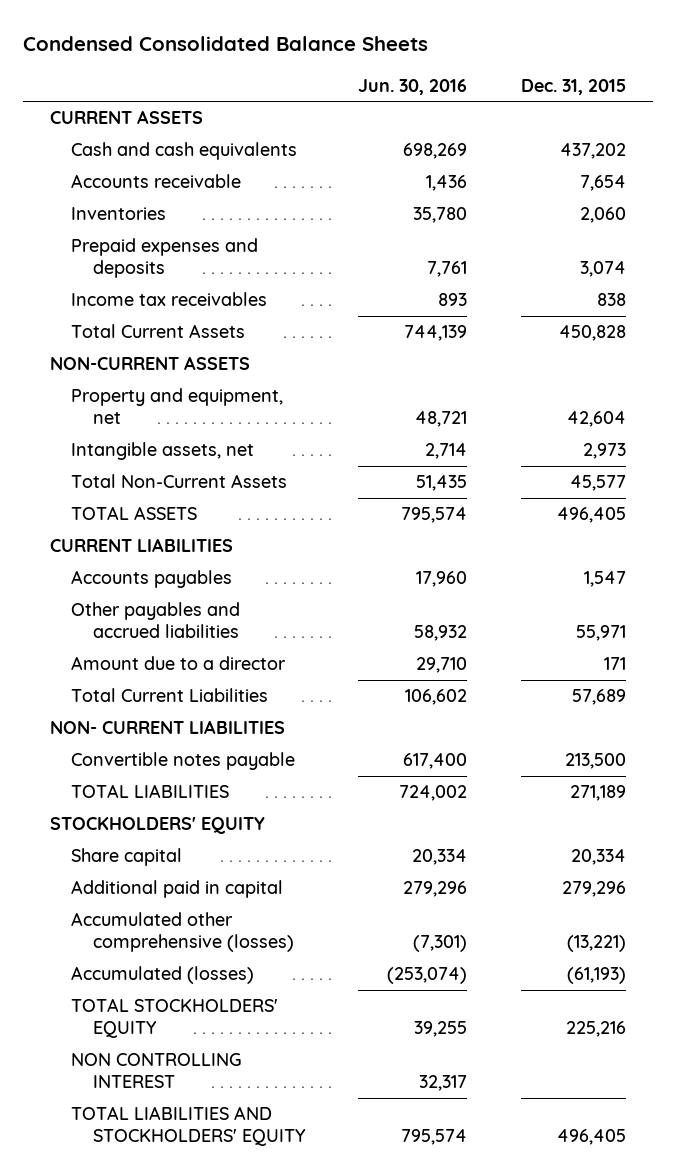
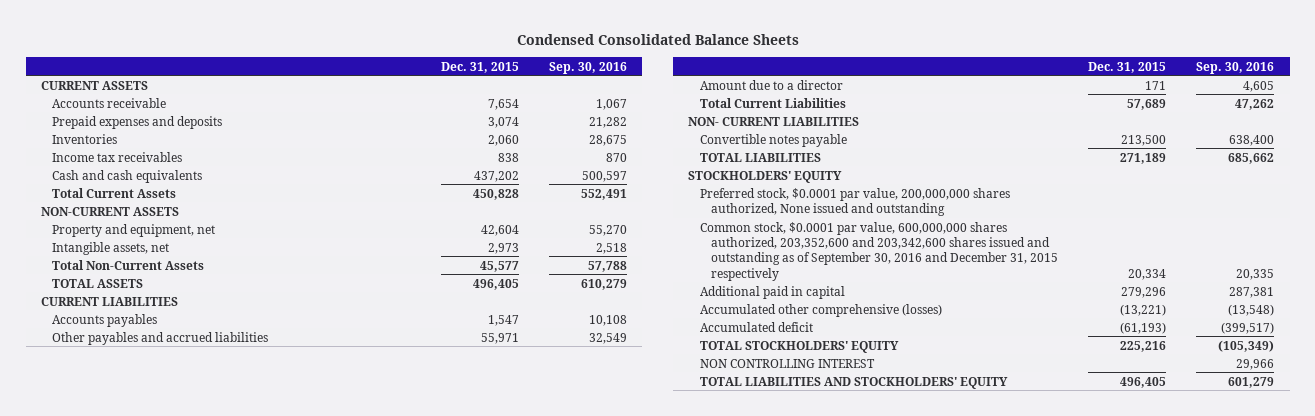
[358,78,468,95] Jun. 30, 2016 -> none
none -> [549,61,628,74] Sep. 30, 2016
[71,207,167,221] Inventories -> [52,133,118,144] Inventories
[71,142,298,161] Cash and cash equivalents -> [52,169,203,183] Cash and cash equivalents
none -> [699,187,1010,216] Preferred stock, $0.0001 par value, 200,000,000 shares authorized, None issued and outstanding
[71,848,183,867] Share capital -> [699,221,1058,281] Common stock, $0.0001 par value, 600,000,000 shares authorized, 203,352,600 and 203,342,600 shares issued and outstanding as of September 30, 2016 and December 31, 2015 respectively
[71,966,255,985] Accumulated (losses) -> [699,321,813,332] Accumulated deficit

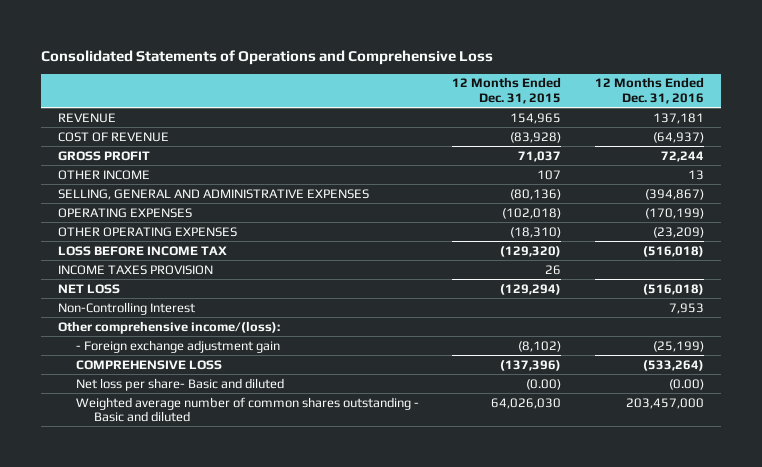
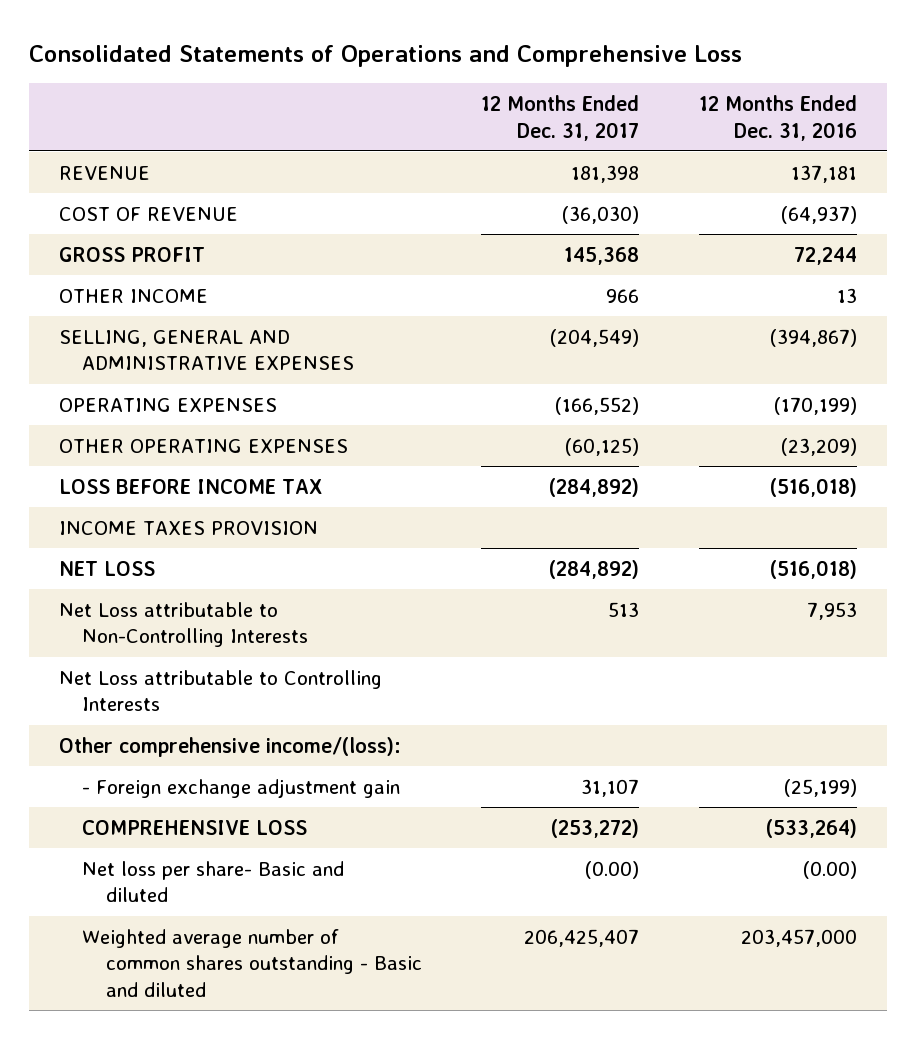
[452,77,562,104] 12 Months Ended Dec. 31, 2015 -> none
none -> [481,95,640,141] 12 Months Ended Dec. 31, 2017
[57,301,195,315] Non-Controlling Interest -> [59,601,309,648] Net Loss attributable to Non-Controlling Interests
none -> [59,669,383,712] Net Loss attributable to Controlling Interests

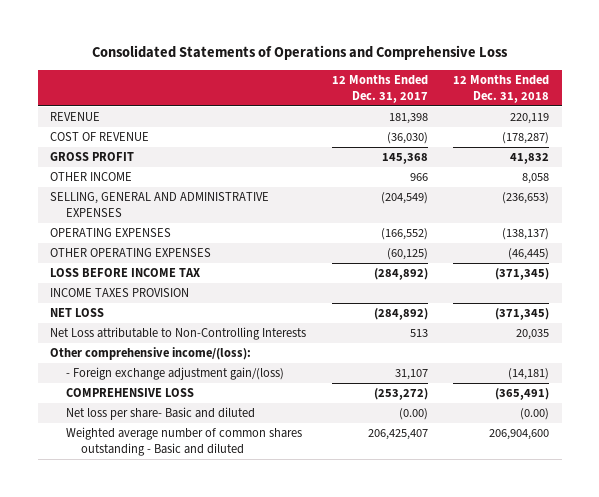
[699,95,858,141] 12 Months Ended Dec. 31, 2016 -> none
none -> [453,74,550,103] 12 Months Ended Dec. 31, 2018
[59,669,383,712] Net Loss attributable to Controlling Interests -> none
[82,778,401,798] - Foreign exchange adjustment gain -> [65,366,284,380] - Foreign exchange adjustment gain/(loss)

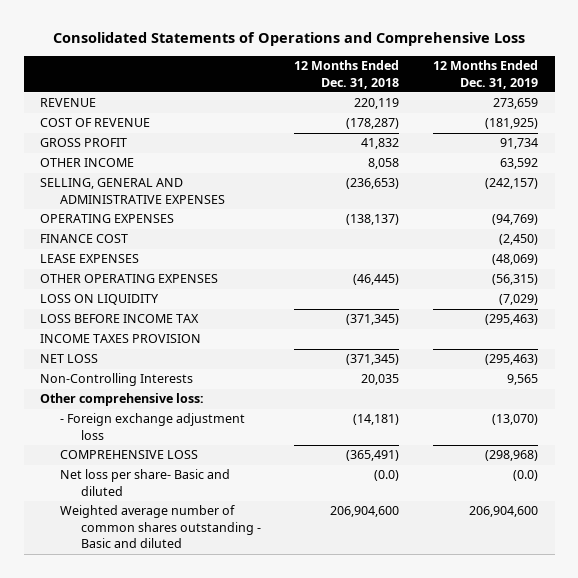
[331,74,428,103] 12 Months Ended Dec. 31, 2017 -> none
none -> [432,60,538,89] 12 Months Ended Dec. 31, 2019
none -> [40,234,129,244] FINANCE COST
none -> [40,254,140,264] LEASE EXPENSES
none -> [40,294,160,306] LOSS ON LIQUIDITY
[50,326,307,340] Net Loss attributable to Non-Controlling Interests -> [40,373,194,387] Non-Controlling Interests
[50,346,252,360] Other comprehensive income/(loss): -> [40,393,205,407] Other comprehensive loss:
[65,366,284,380] - Foreign exchange adjustment gain/(loss) -> [60,413,246,440] - Foreign exchange adjustment loss
[520,407,550,420] (0.00) -> [374,470,400,482] (0.0)

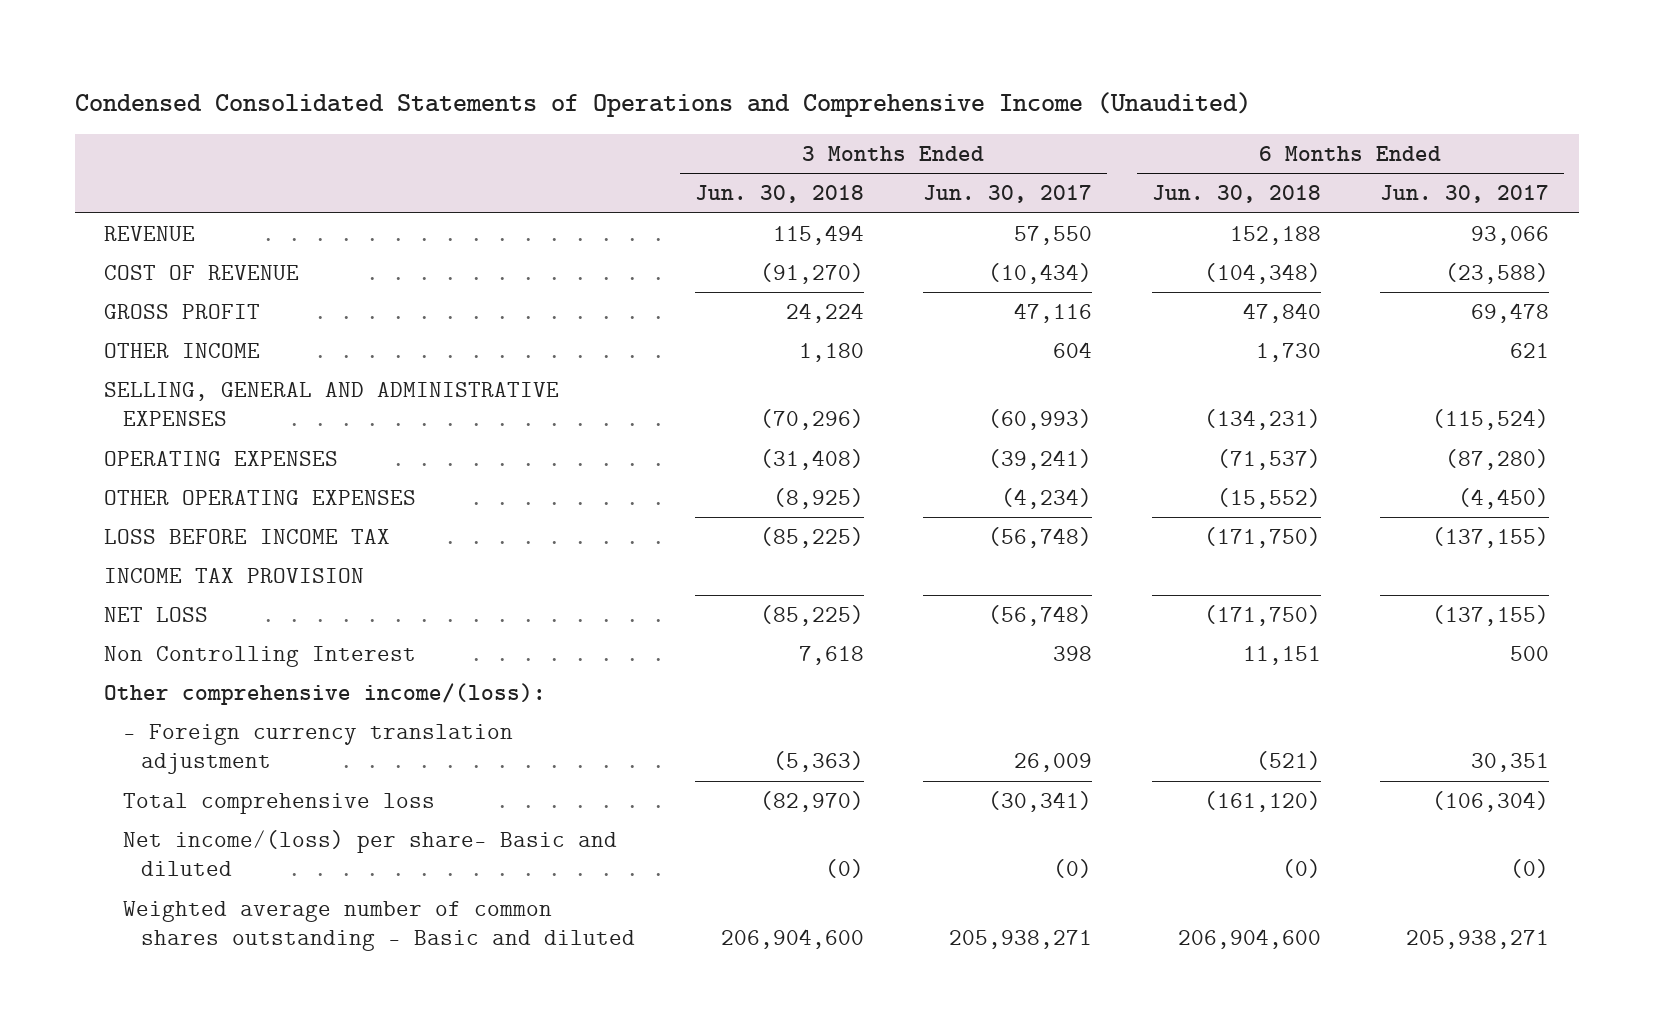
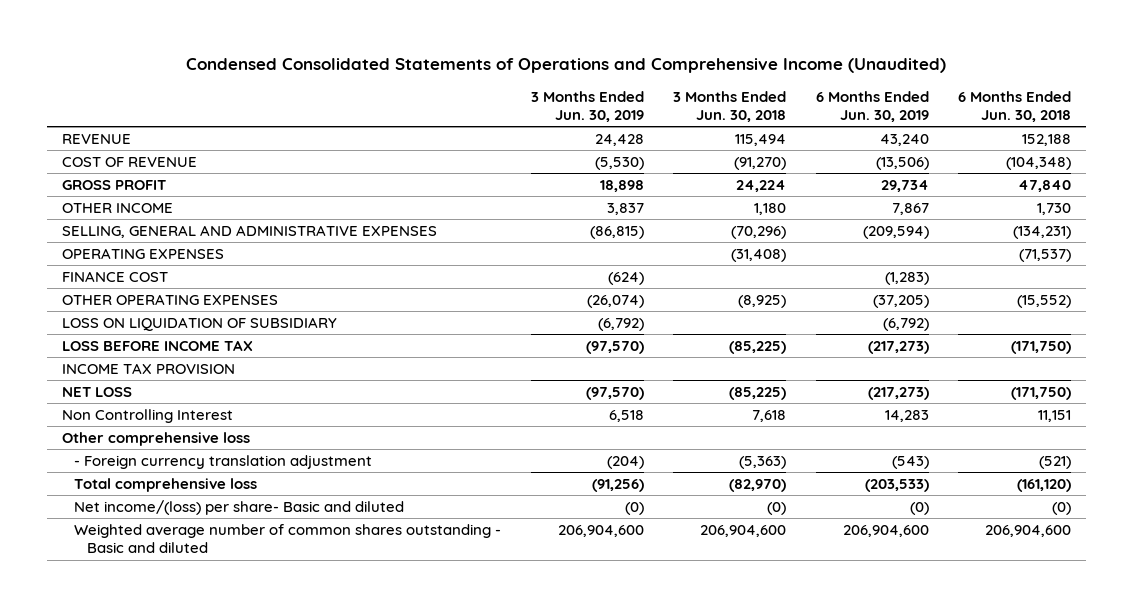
[923,185,1093,204] Jun. 30, 2017 -> none
[1380,185,1550,204] Jun. 30, 2017 -> none
none -> [530,90,644,123] 3 Months Ended Jun. 30, 2019
none -> [815,90,929,123] 6 Months Ended Jun. 30, 2019
none -> [61,270,168,282] FINANCE COST
none -> [61,316,337,331] LOSS ON LIQUIDATION OF SUBSIDIARY
[104,682,547,705] Other comprehensive income/(loss): -> [61,431,250,446] Other comprehensive loss

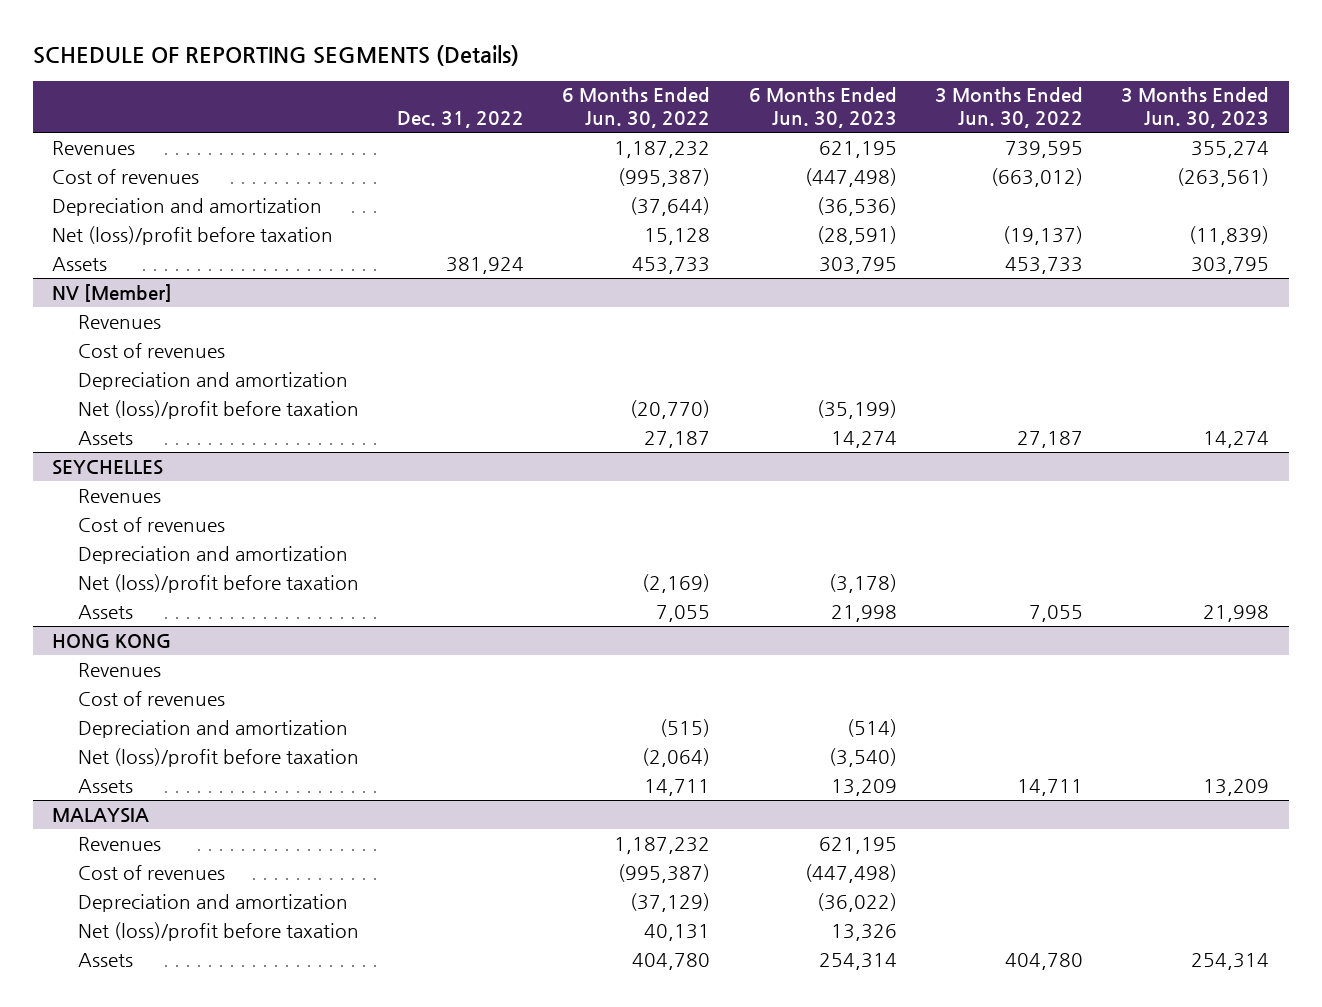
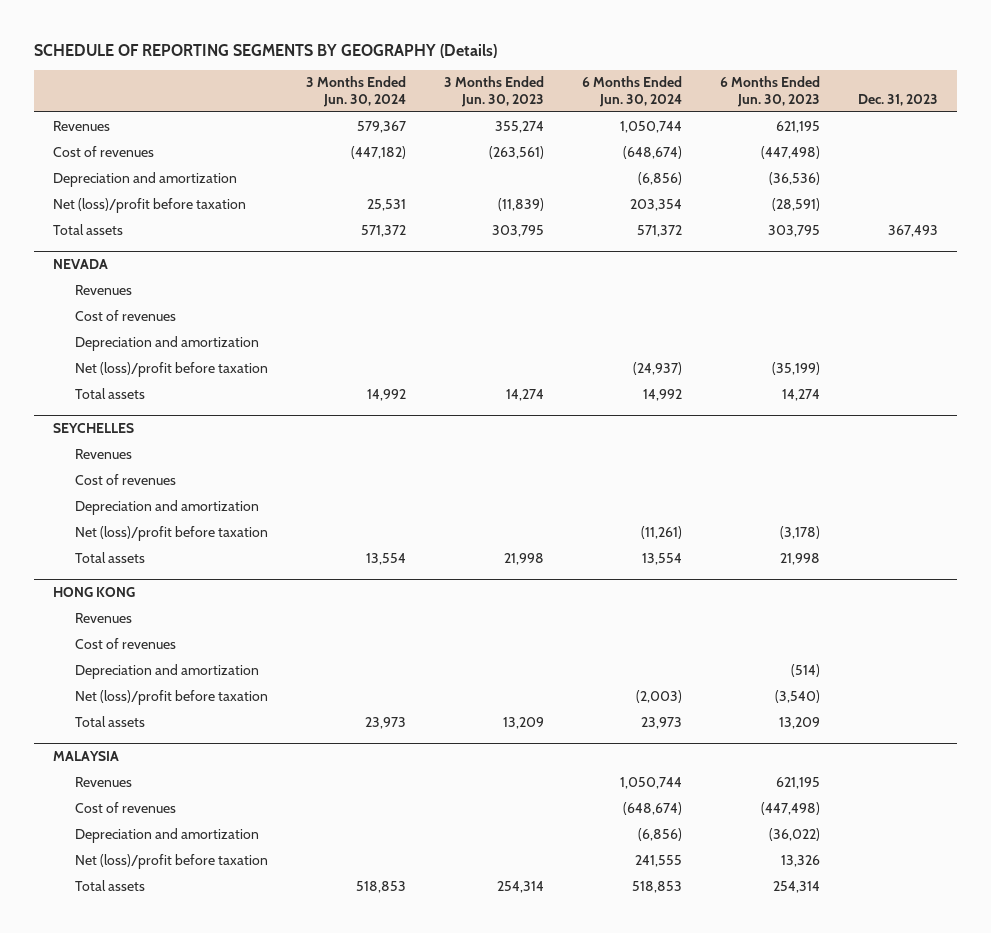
[33,45,520,67] SCHEDULE OF REPORTING SEGMENTS (Details) -> [33,43,497,58] SCHEDULE OF REPORTING SEGMENTS BY GEOGRAPHY (Details)
[397,111,525,129] Dec. 31, 2022 -> none
[562,87,711,129] 6 Months Ended Jun. 30, 2022 -> none
[935,87,1084,129] 3 Months Ended Jun. 30, 2022 -> none
none -> [305,76,406,107] 3 Months Ended Jun. 30, 2024
none -> [581,76,682,107] 6 Months Ended Jun. 30, 2024
none -> [858,93,939,106] Dec. 31, 2023
[52,283,173,302] NV [Member] -> none
[52,256,108,271] Assets -> [52,223,123,235] Total assets
none -> [52,258,108,269] NEVADA
[77,430,133,445] Assets -> [74,387,145,399] Total assets
[77,604,133,619] Assets -> [74,551,145,563] Total assets
[77,778,133,793] Assets -> [74,715,145,727] Total assets
[77,952,133,967] Assets -> [74,879,145,891] Total assets

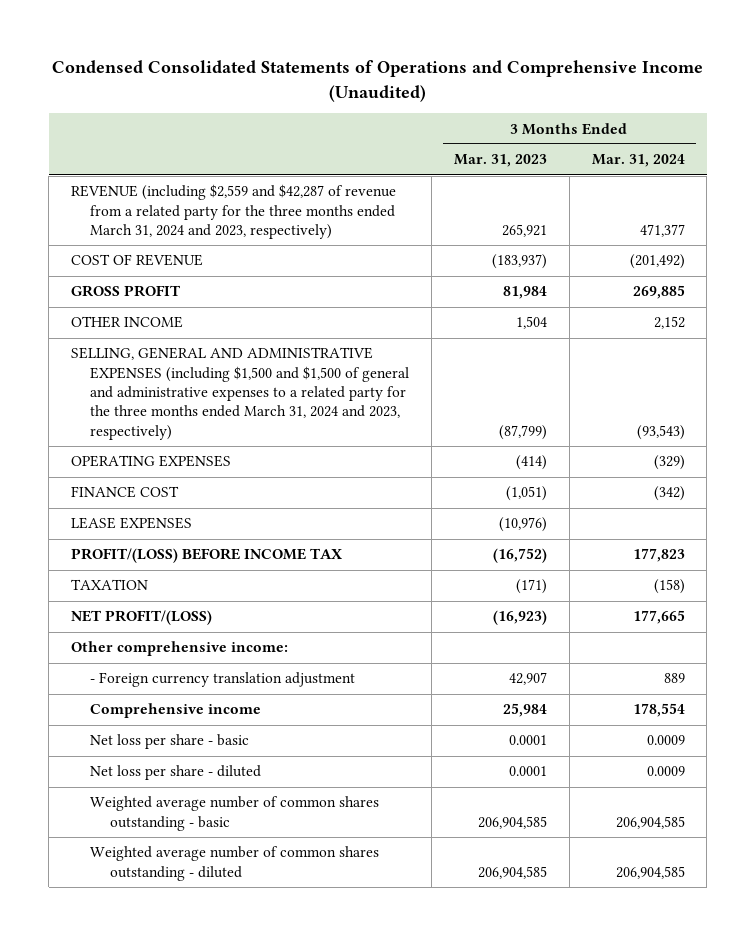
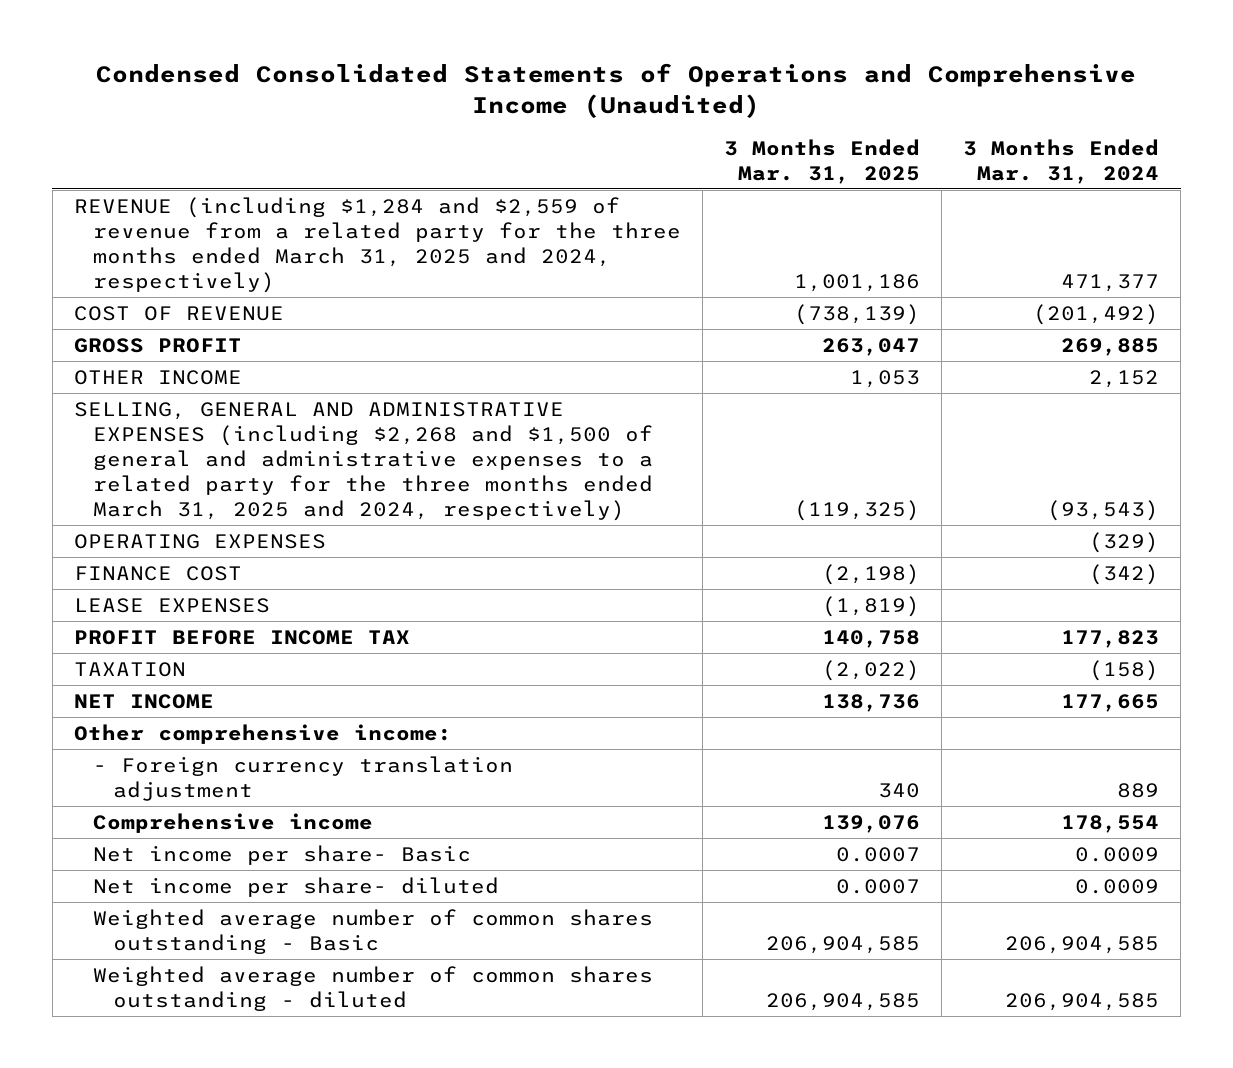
[453,154,547,168] Mar. 31, 2023 -> none
none -> [724,138,921,184] 3 Months Ended Mar. 31, 2025
[71,184,397,239] REVENUE (including $2,559 and $42,287 of revenue from a related party for the three months ended March 31, 2024 and 2023, respectively) -> [73,196,682,293] REVENUE (including $1,284 and $2,559 of revenue from a related party for the three months ended March 31, 2025 and 2024, respectively)
[71,347,410,440] SELLING, GENERAL AND ADMINISTRATIVE EXPENSES (including $1,500 and $1,500 of general and administrative expenses to a related party for the three months ended March 31, 2024 and 2023, respectively) -> [73,401,654,521] SELLING, GENERAL AND ADMINISTRATIVE EXPENSES (including $2,268 and $1,500 of general and administrative expenses to a related party for the three months ended March 31, 2025 and 2024, respectively)
[71,548,344,564] PROFIT/(LOSS) BEFORE INCOME TAX -> [73,629,410,645] PROFIT BEFORE INCOME TAX
[71,610,213,626] NET PROFIT/(LOSS) -> [73,693,214,709] NET INCOME
[90,734,250,750] Net loss per share - basic -> [93,844,472,865] Net income per share- Basic
[90,765,262,781] Net loss per share - diluted -> [93,876,500,897] Net income per share- diluted
[90,796,380,831] Weighted average number of common shares outstanding - basic -> [93,908,654,954] Weighted average number of common shares outstanding - Basic

